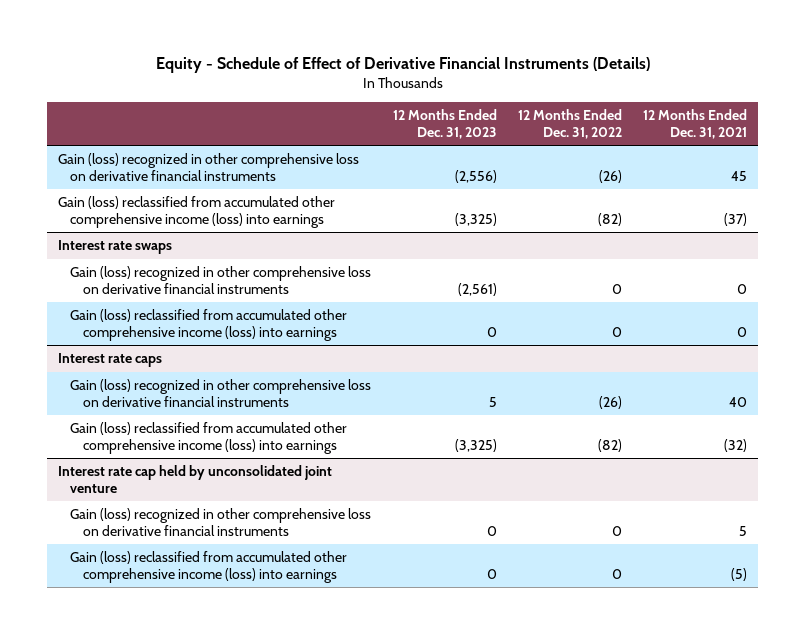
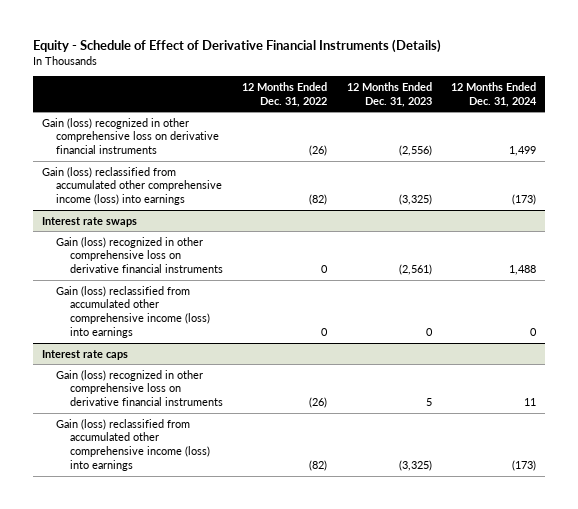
[643,109,748,139] 12 Months Ended Dec. 31, 2021 -> none
none -> [450,82,537,107] 12 Months Ended Dec. 31, 2024
[57,465,332,493] Interest rate cap held by unconsolidated joint venture -> none
[70,508,372,536] Gain (loss) recognized in other comprehensive loss on derivative financial instruments -> none
[70,551,348,583] Gain (loss) reclassified from accumulated other comprehensive income (loss) into earnings -> none

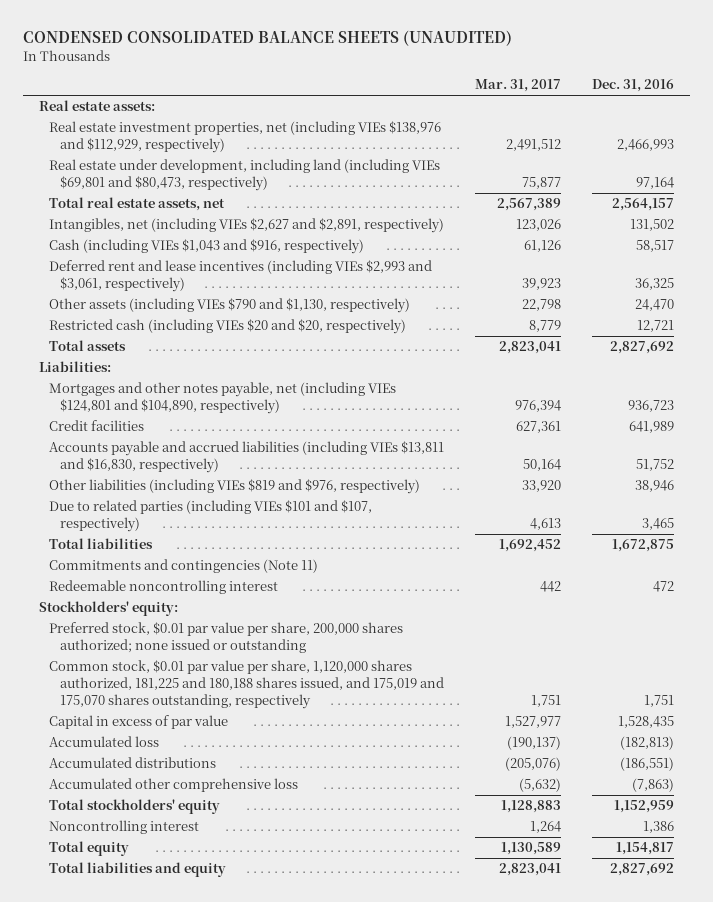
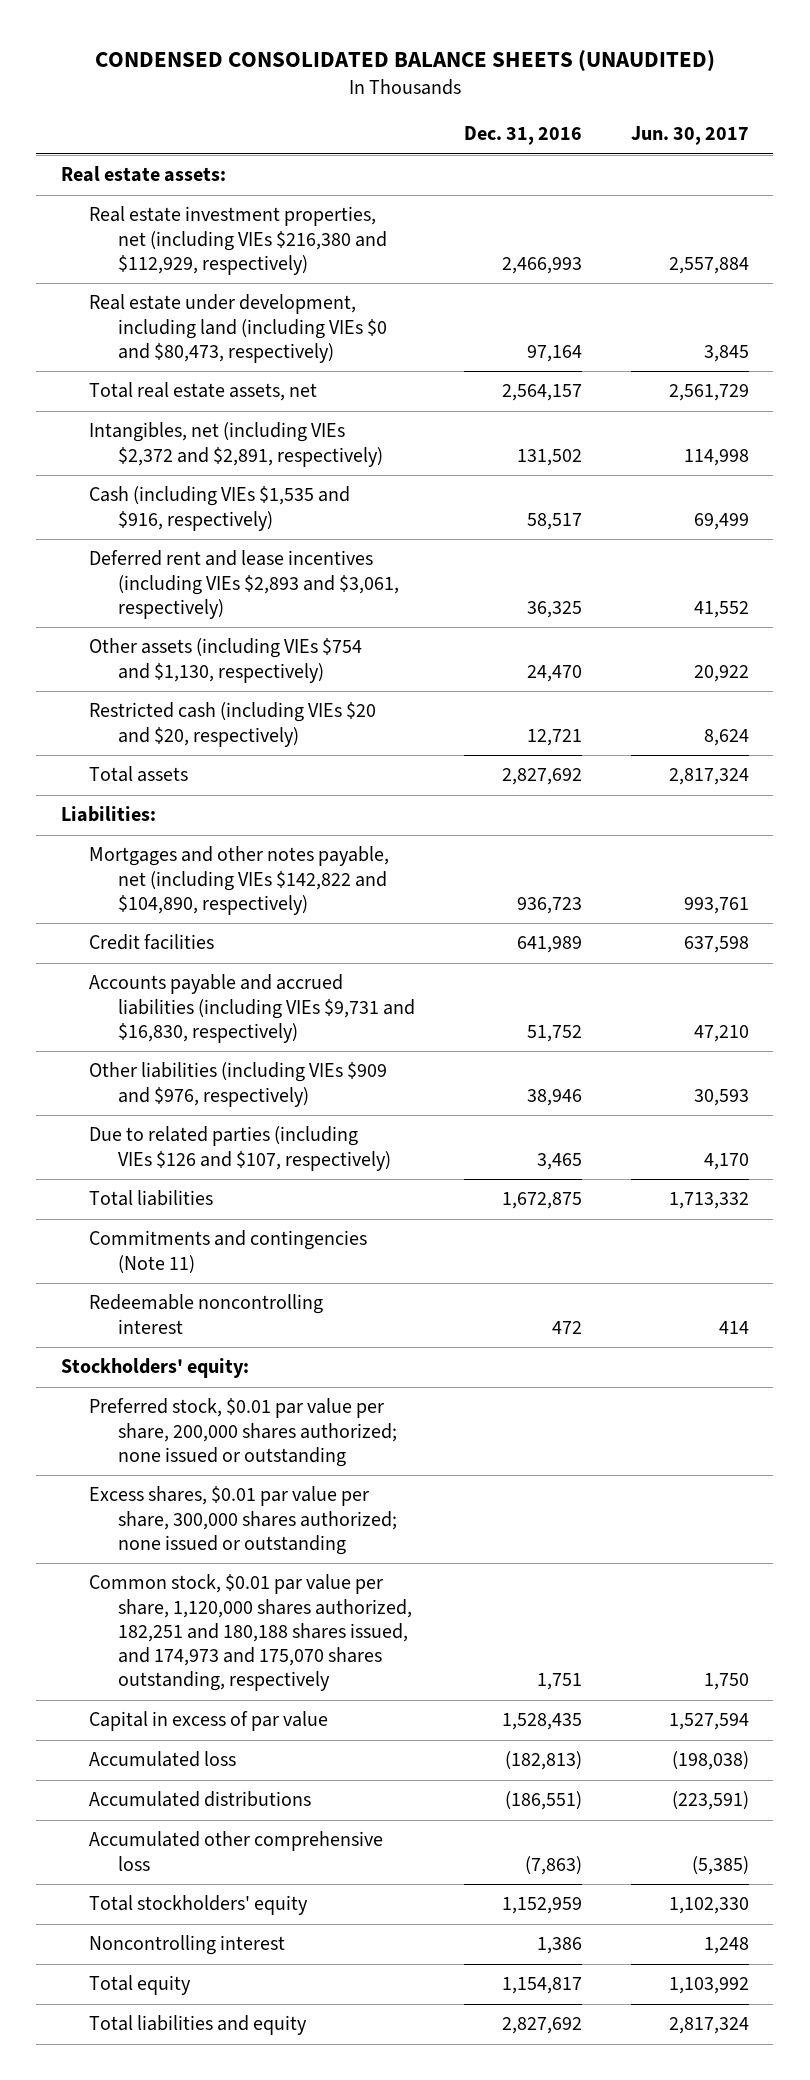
[475,79,562,93] Mar. 31, 2017 -> none
none -> [631,126,750,146] Jun. 30, 2017
[49,121,442,154] Real estate investment properties, net (including VIEs $138,976 and $112,929, respectively) -> [89,206,388,275] Real estate investment properties, net (including VIEs $216,380 and $112,929, respectively)
[49,159,441,192] Real estate under development, including land (including VIEs $69,801 and $80,473, respectively) -> [89,294,388,363] Real estate under development, including land (including VIEs $0 and $80,473, respectively)
[49,218,445,234] Intangibles, net (including VIEs $2,627 and $2,891, respectively) -> [89,422,384,467] Intangibles, net (including VIEs $2,372 and $2,891, respectively)
[49,239,365,255] Cash (including VIEs $1,043 and $916, respectively) -> [89,486,351,531] Cash (including VIEs $1,535 and $916, respectively)
[49,260,433,293] Deferred rent and lease incentives (including VIEs $2,993 and $3,061, respectively) -> [89,550,400,619] Deferred rent and lease incentives (including VIEs $2,893 and $3,061, respectively)
[49,298,411,314] Other assets (including VIEs $790 and $1,130, respectively) -> [89,638,363,683] Other assets (including VIEs $754 and $1,130, respectively)
[49,382,397,415] Mortgages and other notes payable, net (including VIEs $124,801 and $104,890, respectively) -> [89,846,390,915] Mortgages and other notes payable, net (including VIEs $142,822 and $104,890, respectively)
[49,441,445,474] Accounts payable and accrued liabilities (including VIEs $13,811 and $16,830, respectively) -> [89,974,416,1043] Accounts payable and accrued liabilities (including VIEs $9,731 and $16,830, respectively)
[49,479,421,495] Other liabilities (including VIEs $819 and $976, respectively) -> [89,1062,388,1107] Other liabilities (including VIEs $909 and $976, respectively)
[49,500,373,533] Due to related parties (including VIEs $101 and $107, respectively) -> [89,1126,392,1171] Due to related parties (including VIEs $126 and $107, respectively)
none -> [89,1486,398,1555] Excess shares, $0.01 par value per share, 300,000 shares authorized; none issued or outstanding
[49,660,444,709] Common stock, $0.01 par value per share, 1,120,000 shares authorized, 181,225 and 180,188 shares issued, and 175,019 and 175,070 shares outstanding, respectively -> [89,1574,413,1692] Common stock, $0.01 par value per share, 1,120,000 shares authorized, 182,251 and 180,188 shares issued, and 174,973 and 175,070 shares outstanding, respectively

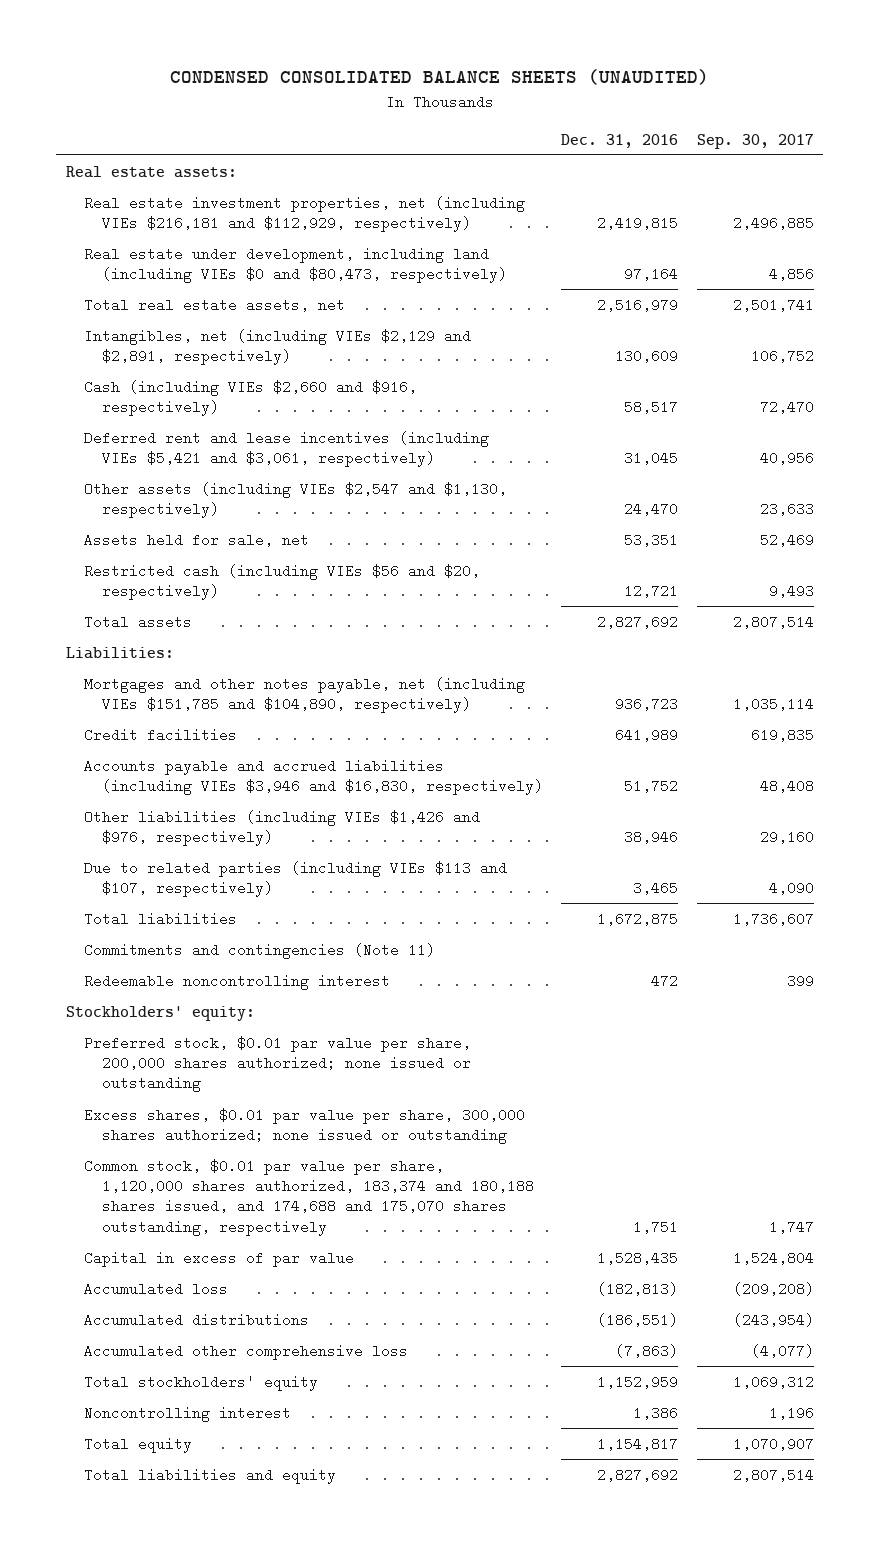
[631,126,750,146] Jun. 30, 2017 -> none
none -> [696,133,814,149] Sep. 30, 2017
[89,206,388,275] Real estate investment properties, net (including VIEs $216,380 and $112,929, respectively) -> [83,195,525,233] Real estate investment properties, net (including VIEs $216,181 and $112,929, respectively)
[502,256,583,274] 2,466,993 -> [597,216,679,231] 2,419,815
[502,384,583,402] 2,564,157 -> [597,297,679,312] 2,516,979
[89,422,384,467] Intangibles, net (including VIEs $2,372 and $2,891, respectively) -> [83,328,471,366] Intangibles, net (including VIEs $2,129 and $2,891, respectively)
[517,448,583,466] 131,502 -> [615,349,679,364] 130,609
[89,486,351,531] Cash (including VIEs $1,535 and $916, respectively) -> [83,379,417,417] Cash (including VIEs $2,660 and $916, respectively)
[89,550,400,619] Deferred rent and lease incentives (including VIEs $2,893 and $3,061, respectively) -> [83,430,489,468] Deferred rent and lease incentives (including VIEs $5,421 and $3,061, respectively)
[527,600,583,618] 36,325 -> [624,451,679,466] 31,045
[89,638,363,683] Other assets (including VIEs $754 and $1,130, respectively) -> [83,481,507,519] Other assets (including VIEs $2,547 and $1,130, respectively)
none -> [83,532,309,547] Assets held for sale, net
[89,702,377,747] Restricted cash (including VIEs $20 and $20, respectively) -> [83,563,480,601] Restricted cash (including VIEs $56 and $20, respectively)
[89,846,390,915] Mortgages and other notes payable, net (including VIEs $142,822 and $104,890, respectively) -> [83,676,525,714] Mortgages and other notes payable, net (including VIEs $151,785 and $104,890, respectively)
[89,974,416,1043] Accounts payable and accrued liabilities (including VIEs $9,731 and $16,830, respectively) -> [83,758,544,796] Accounts payable and accrued liabilities (including VIEs $3,946 and $16,830, respectively)
[89,1062,388,1107] Other liabilities (including VIEs $909 and $976, respectively) -> [83,809,480,847] Other liabilities (including VIEs $1,426 and $976, respectively)
[89,1126,392,1171] Due to related parties (including VIEs $126 and $107, respectively) -> [83,860,507,898] Due to related parties (including VIEs $113 and $107, respectively)
[89,1574,413,1692] Common stock, $0.01 par value per share, 1,120,000 shares authorized, 182,251 and 180,188 shares issued, and 174,973 and 175,070 shares outstanding, respectively -> [83,1158,535,1236] Common stock, $0.01 par value per share, 1,120,000 shares authorized, 183,374 and 180,188 shares issued, and 174,688 and 175,070 shares outstanding, respectively

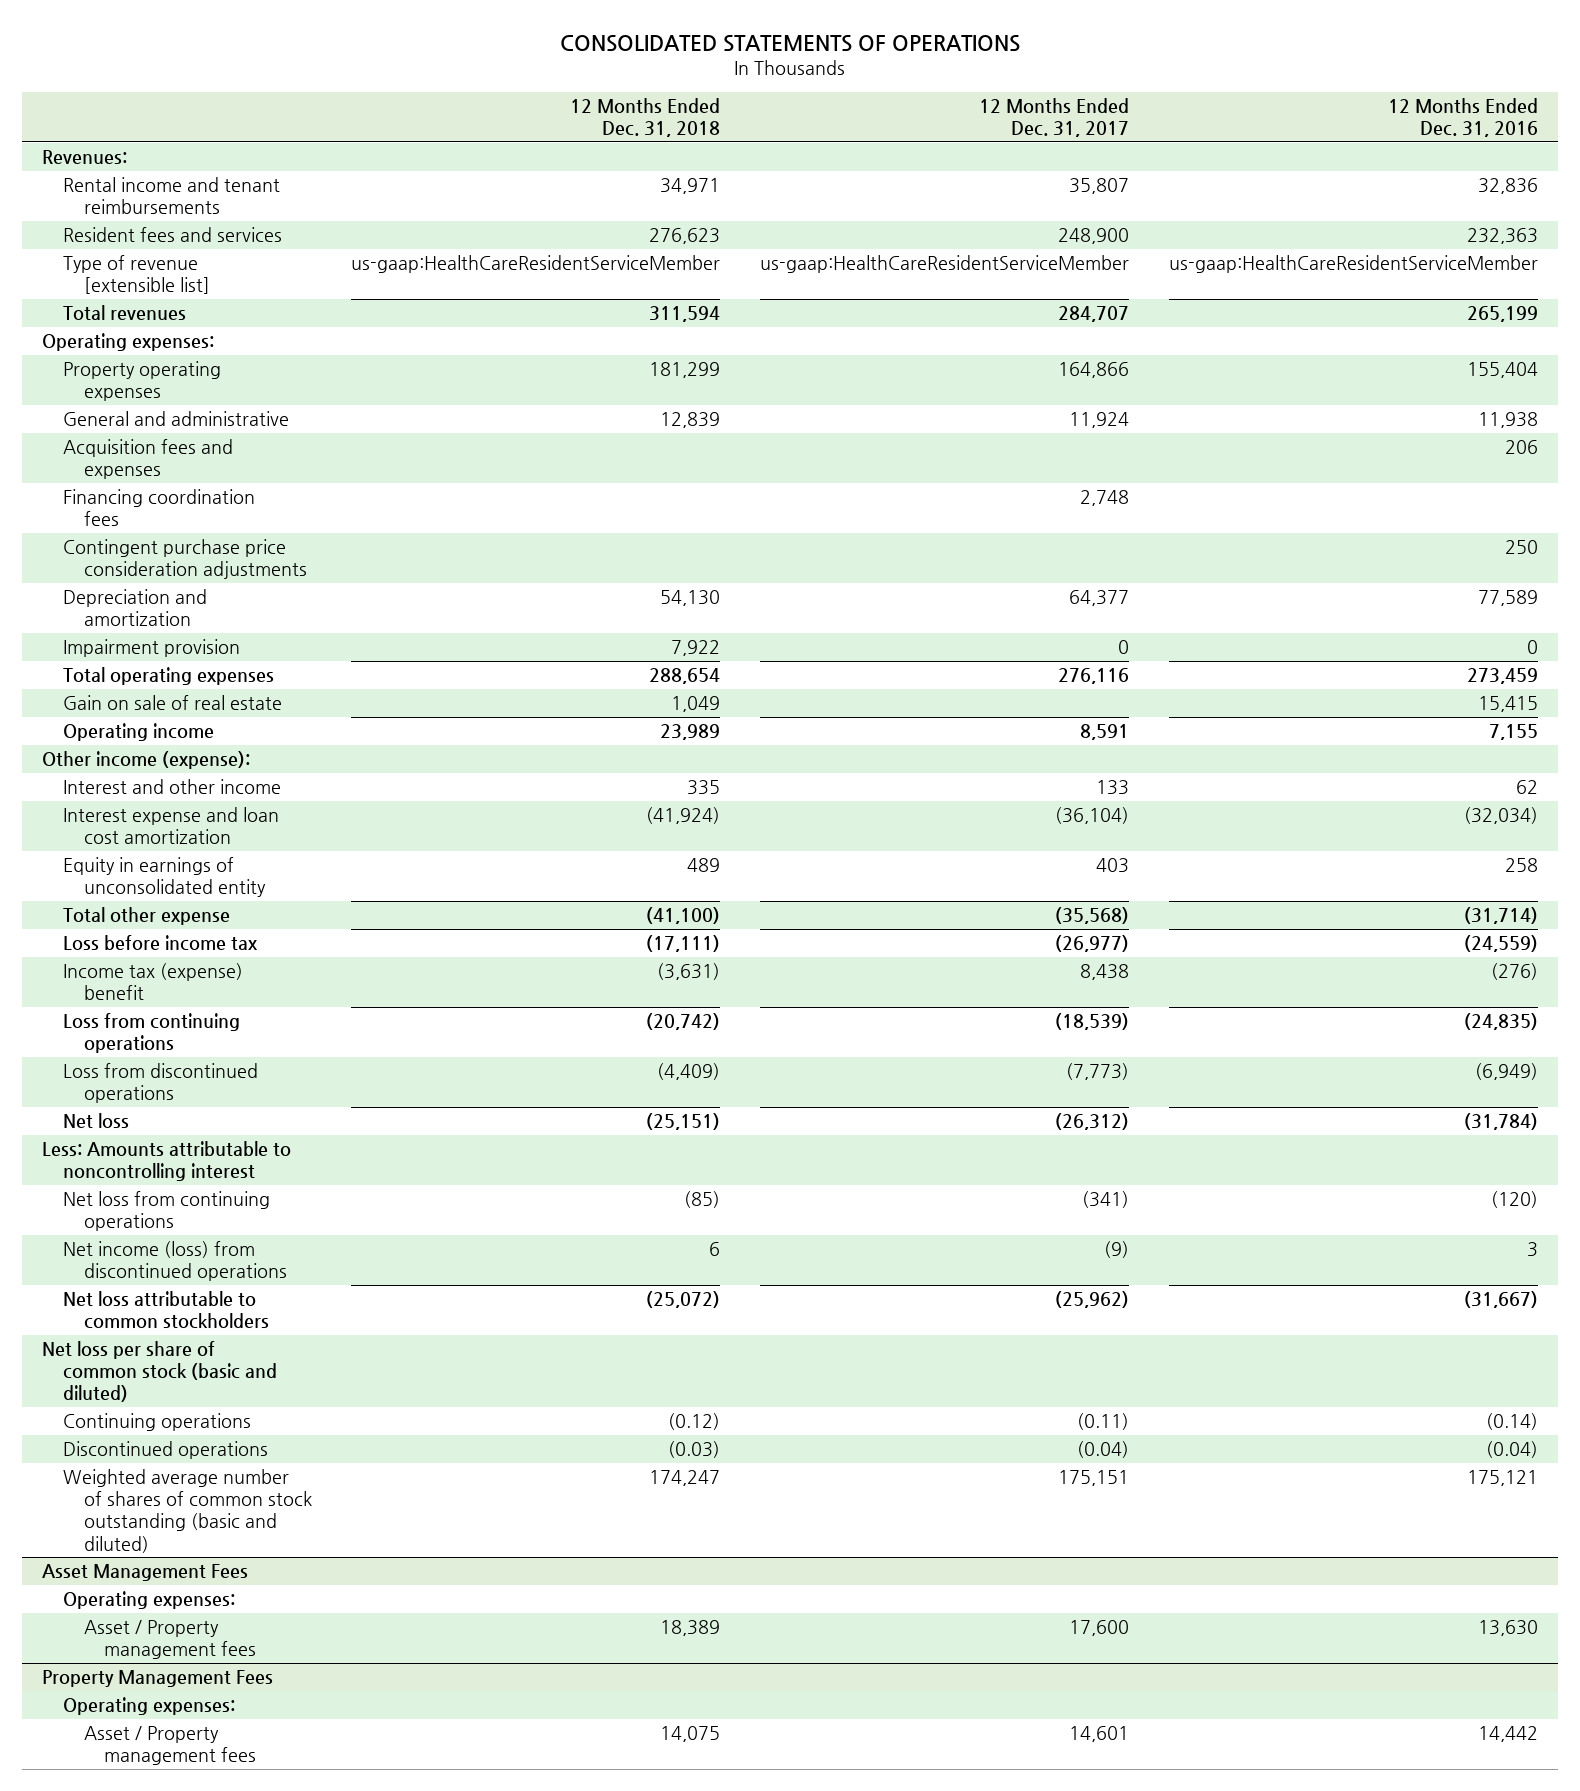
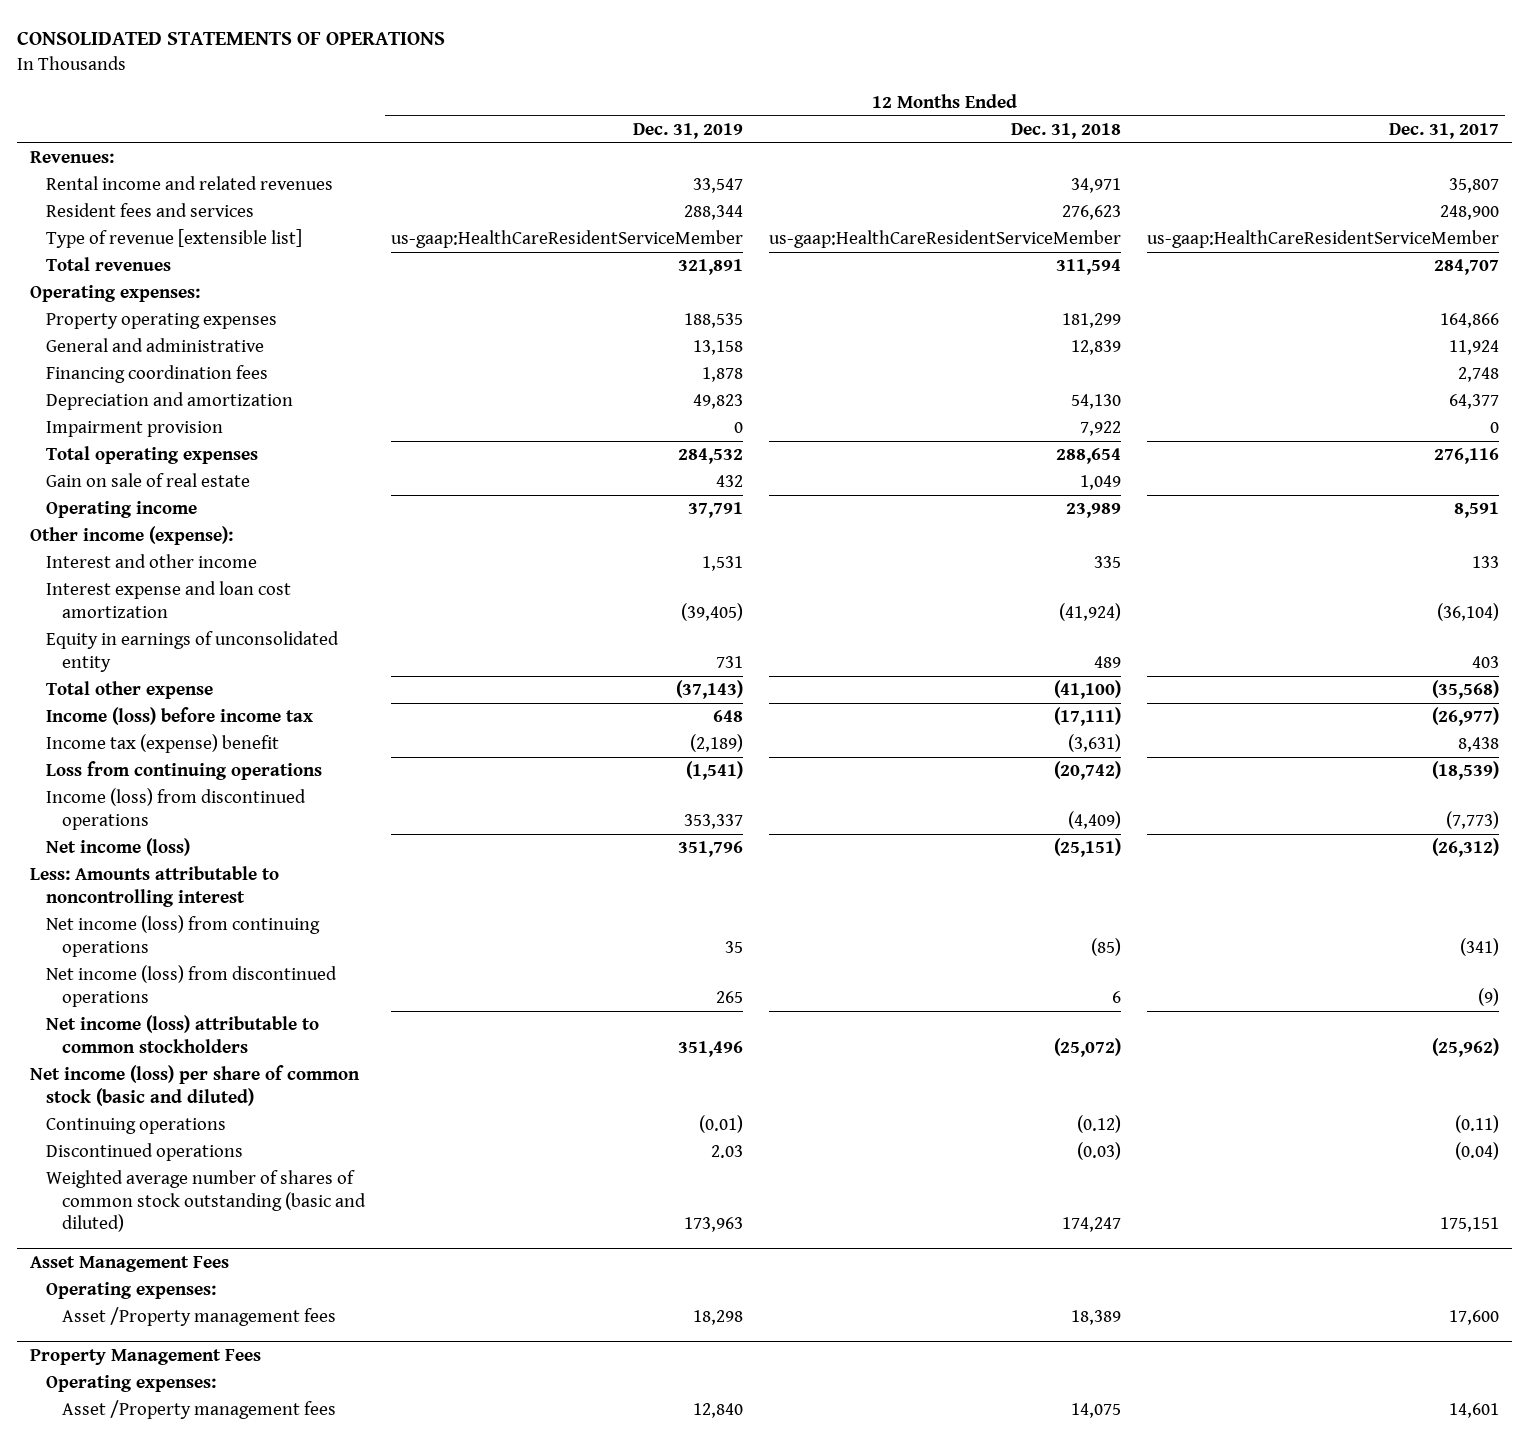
[1388,97,1539,137] 12 Months Ended Dec. 31, 2016 -> none
none -> [633,122,744,139] Dec. 31, 2019
[62,177,280,215] Rental income and tenant reimbursements -> [45,176,333,191] Rental income and related revenues
[62,439,233,480] Acquisition fees and expenses -> none
[62,539,307,580] Contingent purchase price consideration adjustments -> none
[62,935,258,952] Loss before income tax -> [45,707,313,726] Income (loss) before income tax
[62,1063,258,1104] Loss from discontinued operations -> [45,788,306,830] Income (loss) from discontinued operations
[62,1113,129,1129] Net loss -> [45,838,190,857] Net income (loss)
[62,1191,270,1232] Net loss from continuing operations -> [45,915,320,957] Net income (loss) from continuing operations
[62,1291,269,1330] Net loss attributable to common stockholders -> [45,1015,319,1053] Net income (loss) attributable to common stockholders
[42,1341,277,1403] Net loss per share of common stock (basic and diluted) -> [29,1065,360,1106] Net income (loss) per share of common stock (basic and diluted)
[83,1620,257,1660] Asset / Property management fees -> [62,1307,337,1327] Asset /Property management fees
[83,1726,257,1766] Asset / Property management fees -> [62,1400,337,1420] Asset /Property management fees

